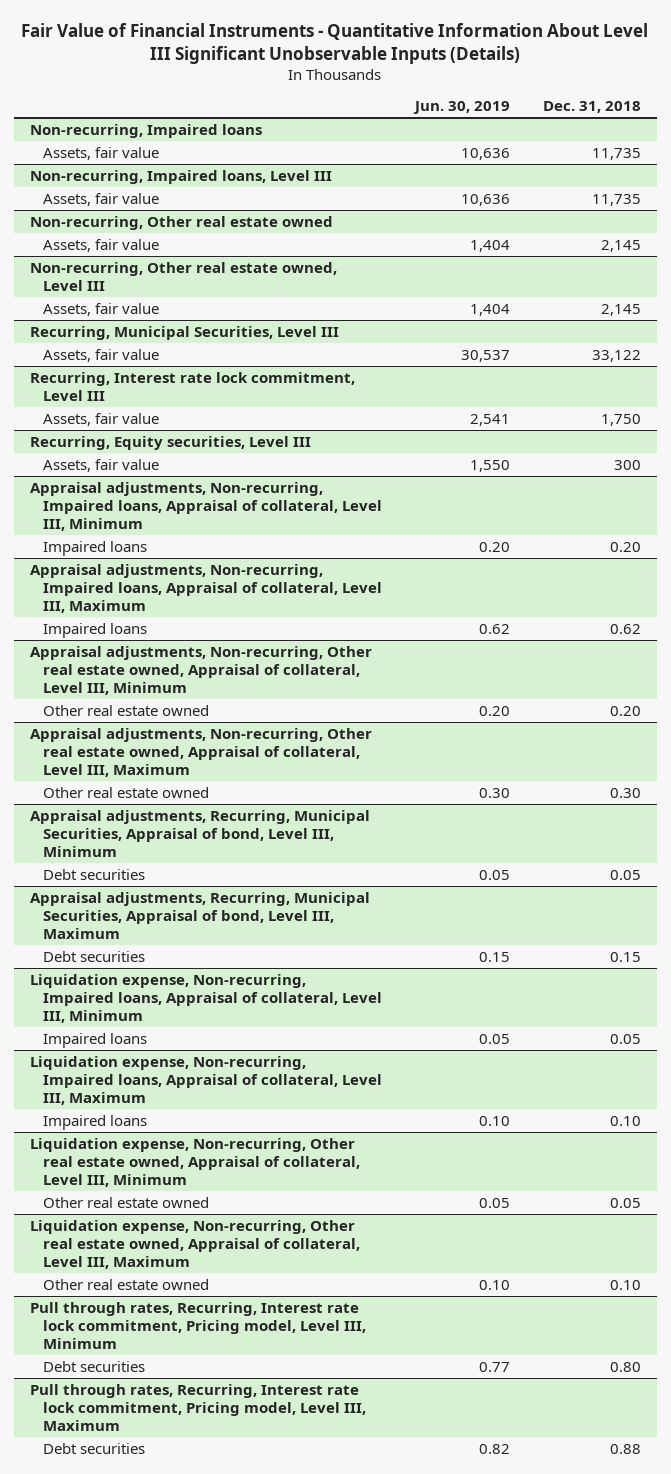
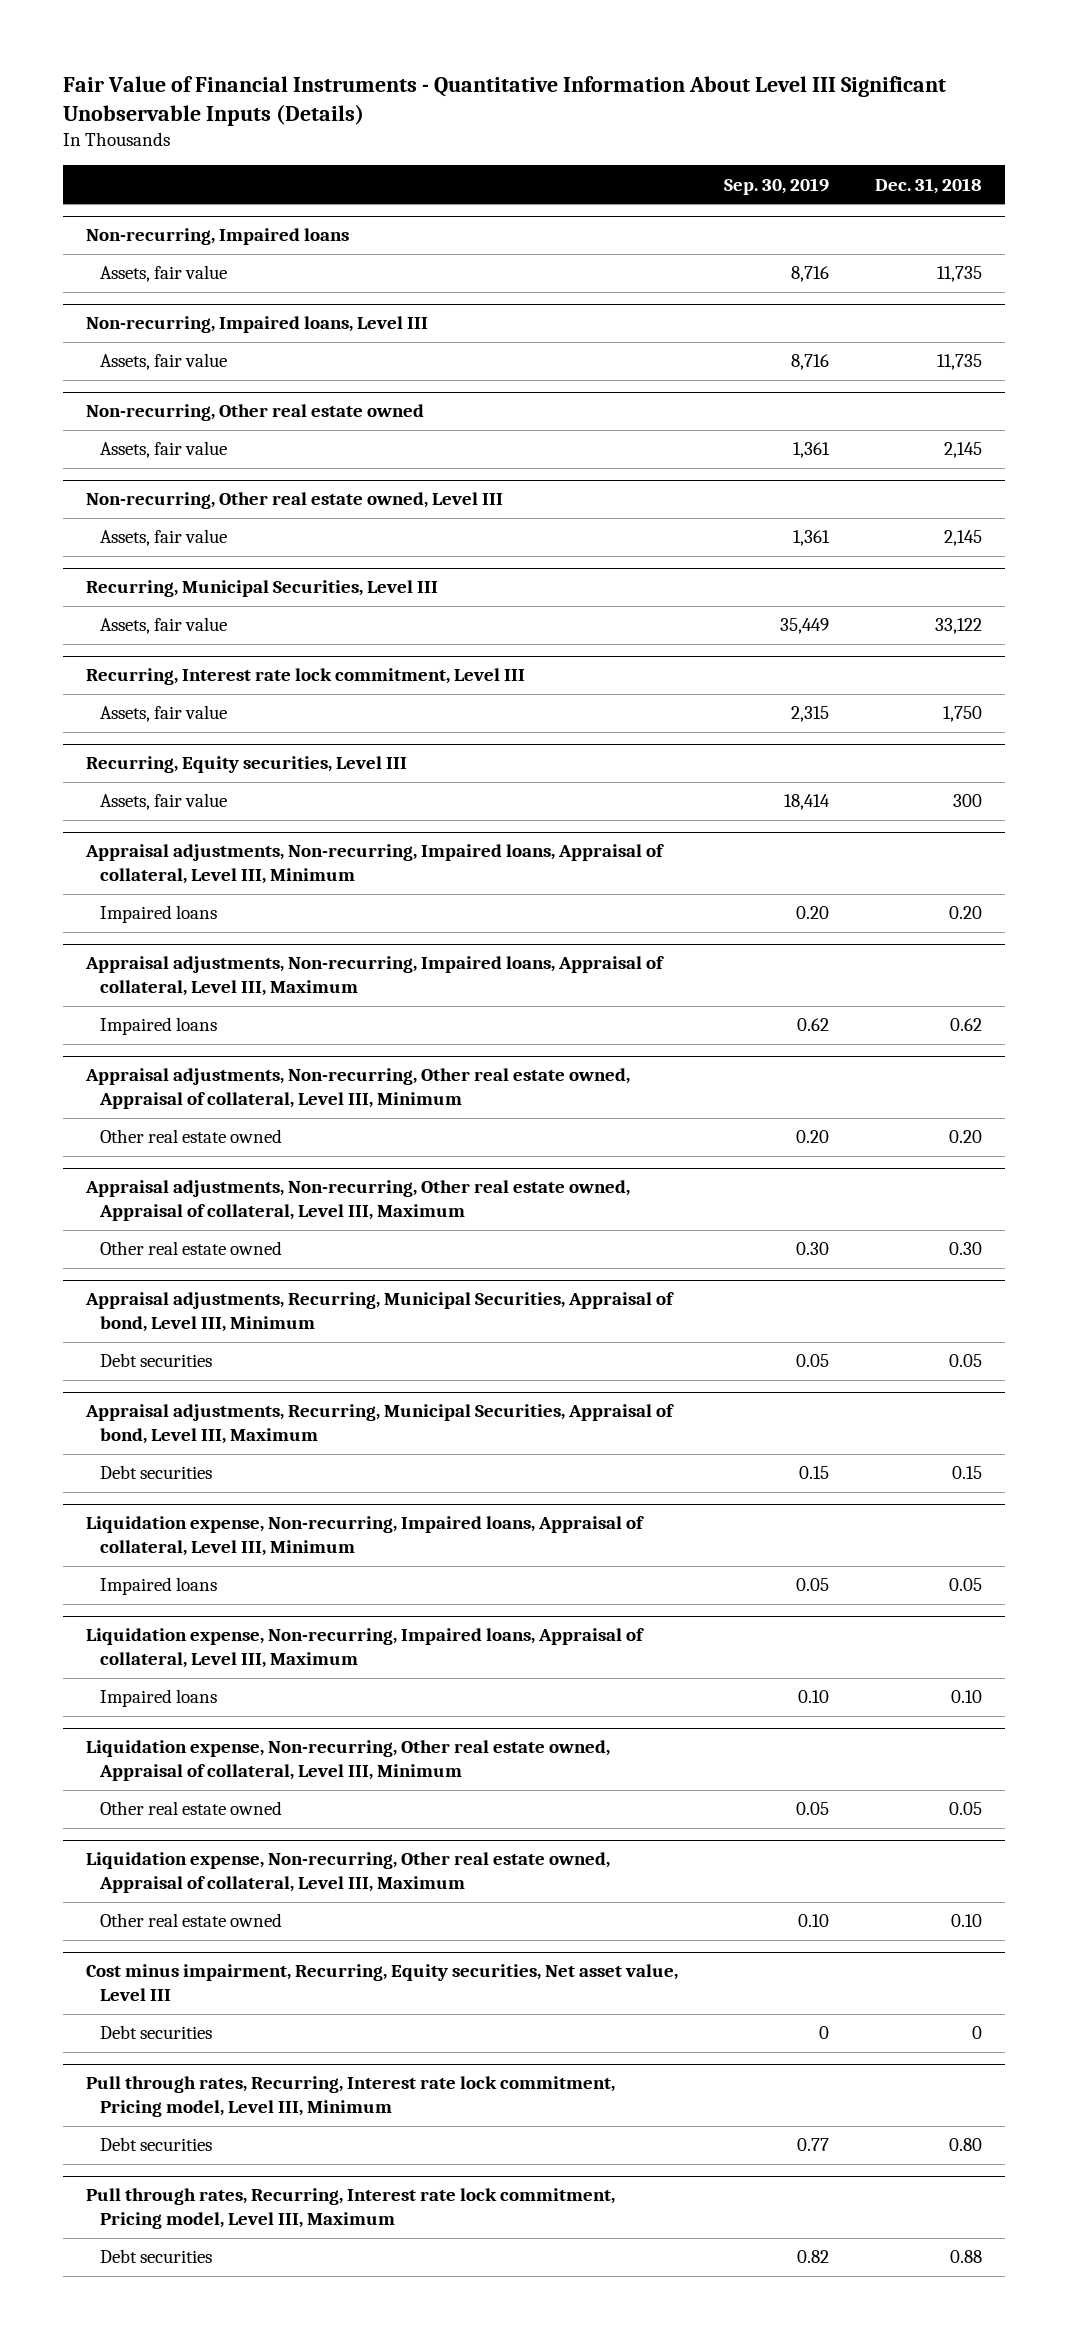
[412,101,510,115] Jun. 30, 2019 -> none
none -> [723,177,829,195] Sep. 30, 2019
none -> [85,1964,678,2002] Cost minus impairment, Recurring, Equity securities, Net asset value, Level III
none -> [99,2025,212,2040] Debt securities

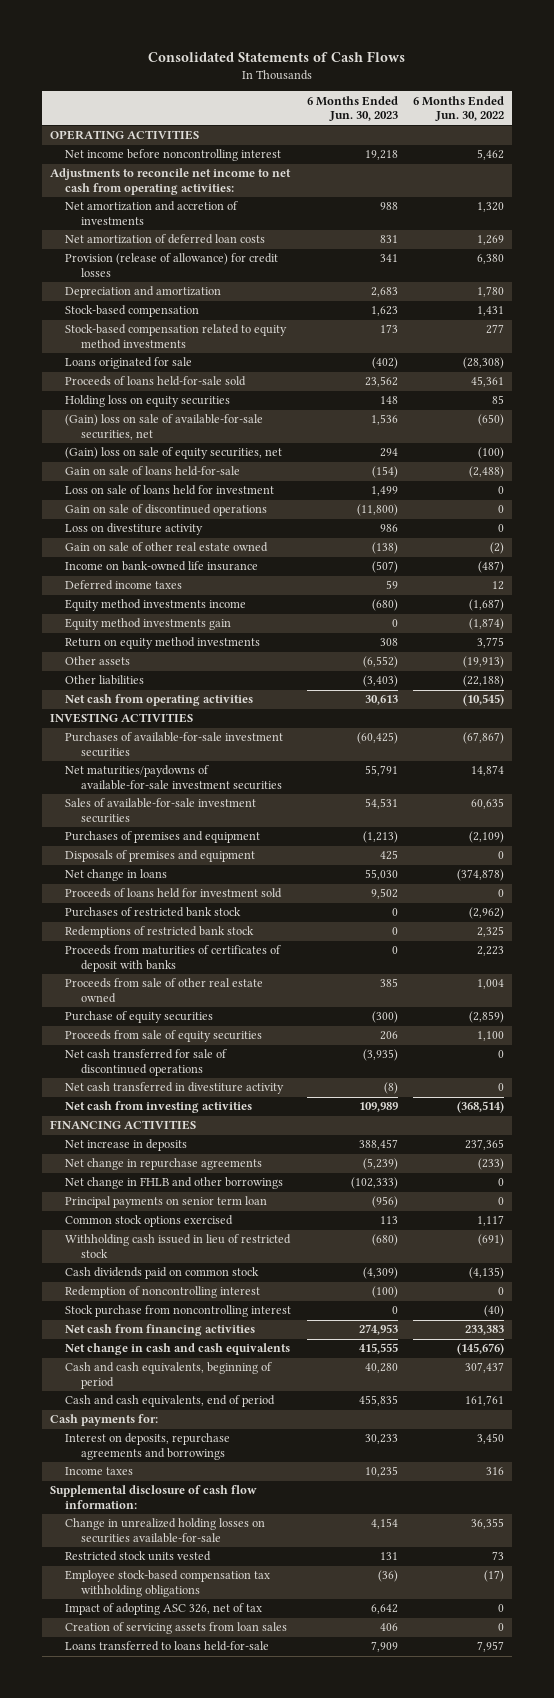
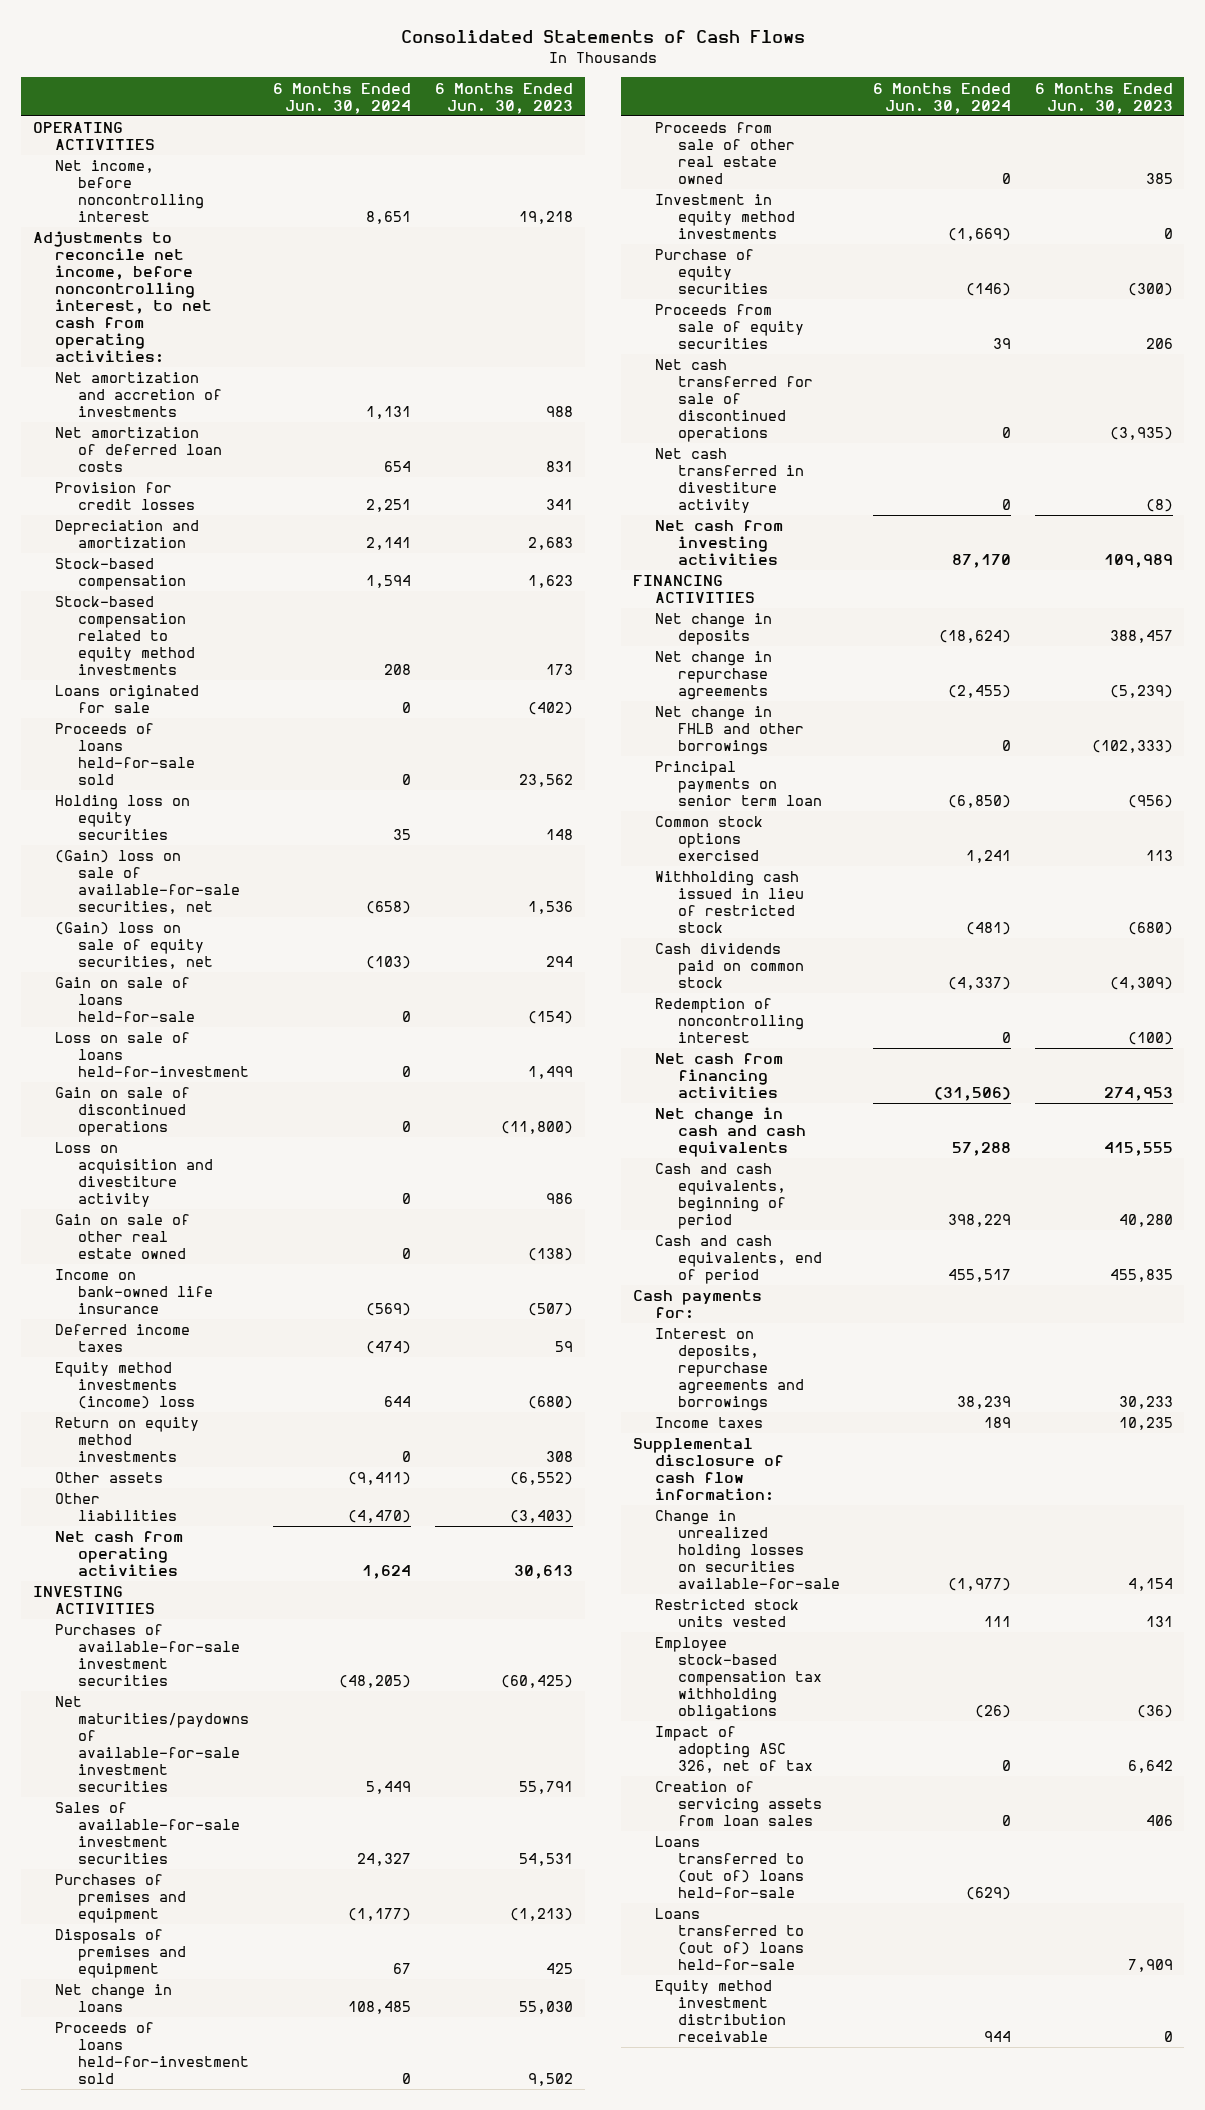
[413,95,505,122] 6 Months Ended Jun. 30, 2022 -> none
none -> [272,82,411,114] 6 Months Ended Jun. 30, 2024
[65,149,282,162] Net income before noncontrolling interest -> [55,160,205,223] Net income, before noncontrolling interest
[49,168,291,195] Adjustments to reconcile net income to net cash from operating activities: -> [32,231,213,364] Adjustments to reconcile net income, before noncontrolling interest, to net cash from operating activities:
[65,253,279,277] Provision (release of allowance) for credit losses -> [55,482,196,511] Provision for credit losses
[65,485,275,496] Loss on sale of loans held for investment -> [55,1032,250,1078] Loss on sale of loans held-for-investment
[65,523,204,536] Loss on divestiture activity -> [55,1142,214,1208] Loss on acquisition and divestiture activity
[65,618,232,631] Equity method investments gain -> none
[65,599,247,612] Equity method investments income -> [55,1362,196,1410] Equity method investments (income) loss
[65,907,242,918] Purchases of restricted bank stock -> none
[65,926,255,939] Redemptions of restricted bank stock -> none
[65,945,282,972] Proceeds from maturities of certificates of deposit with banks -> none
[65,888,283,899] Proceeds of loans held for investment sold -> [55,2022,250,2085] Proceeds of loans held-for-investment sold
none -> [655,194,795,240] Investment in equity method investments
[65,1139,188,1152] Net increase in deposits -> [655,613,773,646] Net change in deposits
[65,1305,292,1318] Stock purchase from noncontrolling interest -> none
none -> [655,1836,804,1899] Loans transferred to (out of) loans held-for-sale
[65,1641,270,1652] Loans transferred to loans held-for-sale -> [655,1908,804,1971] Loans transferred to (out of) loans held-for-sale
none -> [655,1980,786,2043] Equity method investment distribution receivable

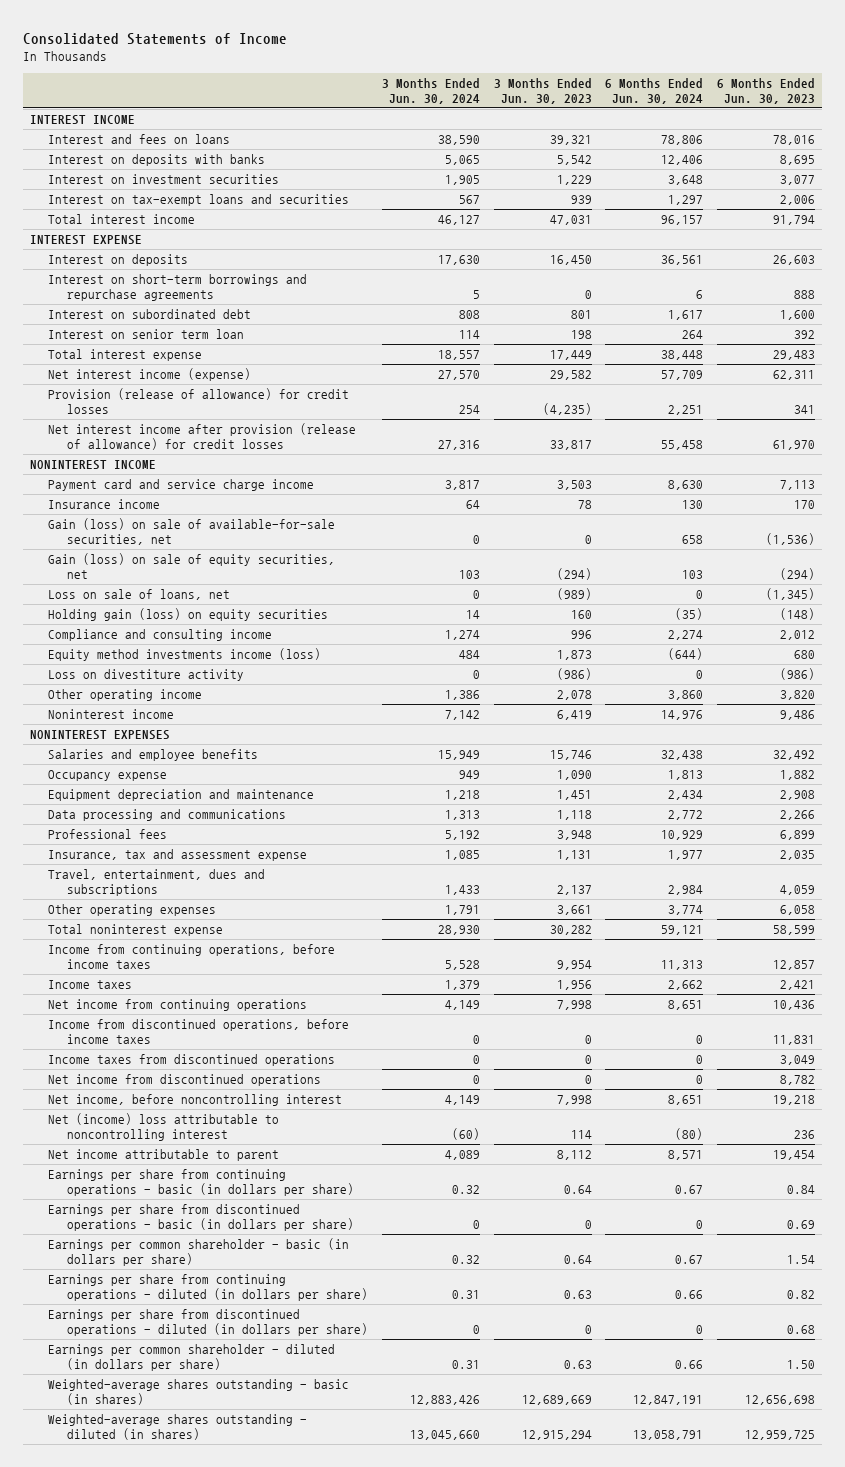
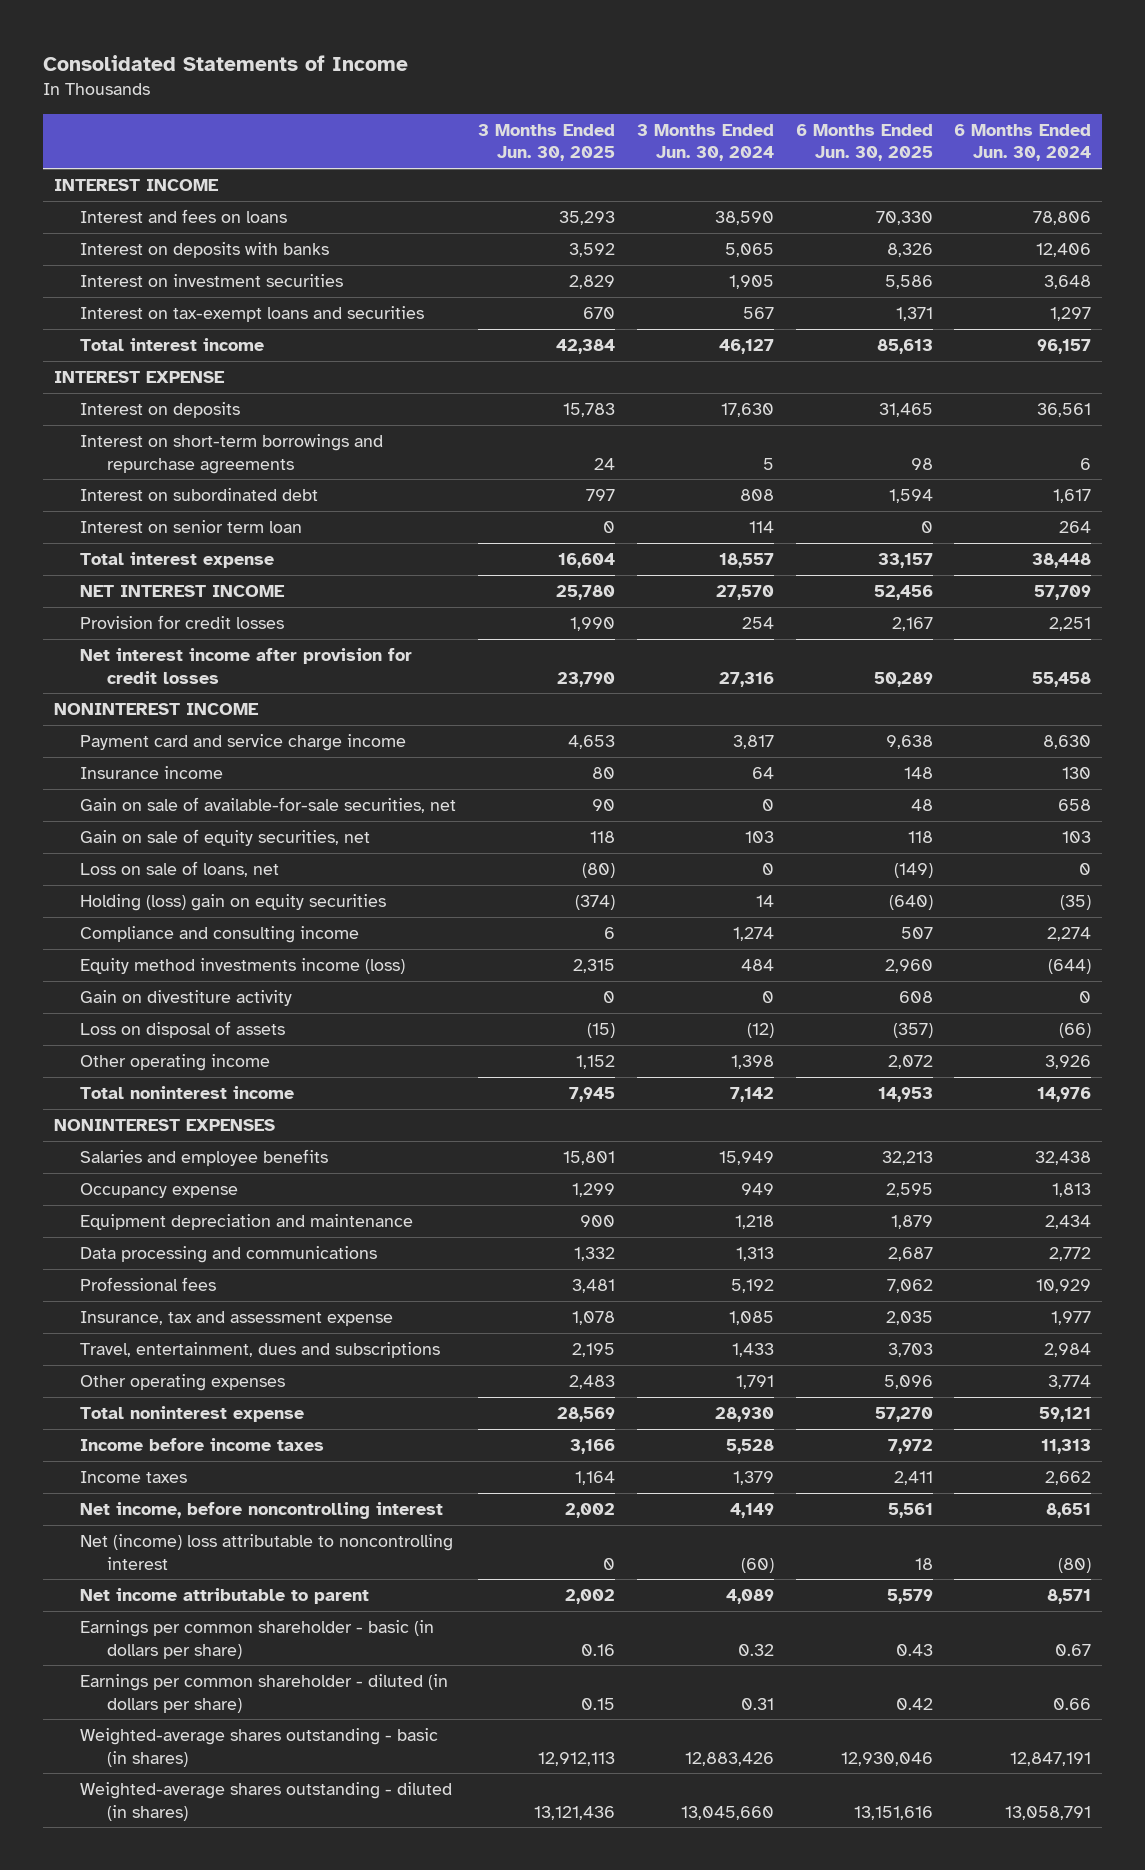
[493,77,592,104] 3 Months Ended Jun. 30, 2023 -> none
[717,77,816,104] 6 Months Ended Jun. 30, 2023 -> none
none -> [478,123,616,162] 3 Months Ended Jun. 30, 2025
none -> [795,123,933,162] 6 Months Ended Jun. 30, 2025
[48,367,252,381] Net interest income (expense) -> [80,585,286,598] NET INTEREST INCOME
[48,387,350,415] Provision (release of allowance) for credit losses -> [80,615,285,630] Provision for credit losses
[48,422,357,451] Net interest income after provision (release of allowance) for credit losses -> [80,648,413,684] Net interest income after provision for credit losses
[48,517,336,546] Gain (loss) on sale of available-for-sale securities, net -> [80,797,457,814] Gain on sale of available-for-sale securities, net
[48,552,336,580] Gain (loss) on sale of equity securities, net -> [80,829,371,847] Gain on sale of equity securities, net
[48,607,329,621] Holding gain (loss) on equity securities -> [80,894,387,912] Holding (loss) gain on equity securities
[48,668,245,681] Loss on divestiture activity -> [80,990,293,1007] Gain on divestiture activity
none -> [80,1021,286,1039] Loss on disposal of assets
[444,689,480,700] 1,386 -> [730,1055,774,1070] 1,398
[668,689,704,700] 3,860 -> [1045,1055,1092,1070] 3,926
[48,708,175,719] Noninterest income -> [80,1086,295,1100] Total noninterest income
[48,943,336,970] Income from continuing operations, before income taxes -> [80,1438,325,1452] Income before income taxes
[48,998,308,1011] Net income from continuing operations -> none
[48,1018,350,1045] Income from discontinued operations, before income taxes -> none
[48,1053,336,1066] Income taxes from discontinued operations -> none
[48,1073,322,1086] Net income from discontinued operations -> none
[48,1168,355,1197] Earnings per share from continuing operations - basic (in dollars per share) -> none
[48,1203,355,1232] Earnings per share from discontinued operations - basic (in dollars per share) -> none
[48,1273,369,1302] Earnings per share from continuing operations - diluted (in dollars per share) -> none
[48,1308,369,1337] Earnings per share from discontinued operations - diluted (in dollars per share) -> none

